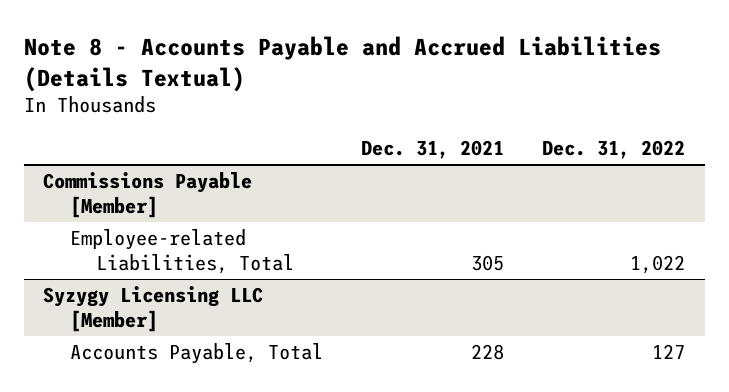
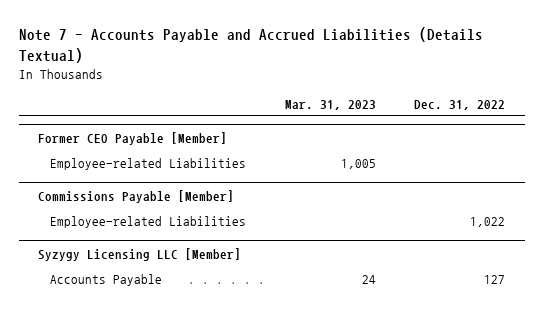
[24,36,662,92] Note 8 - Accounts Payable and Accrued Liabilities (Details Textual) -> [18,27,483,64] Note 7 - Accounts Payable and Accrued Liabilities (Details Textual)
[361,140,505,160] Dec. 31, 2021 -> none
none -> [284,99,376,110] Mar. 31, 2023
none -> [38,131,228,145] Former CEO Payable [Member]
none -> [49,157,246,170] Employee-related Liabilities
[69,228,294,274] Employee-related Liabilities, Total -> [49,215,246,228] Employee-related Liabilities
[69,342,323,364] Accounts Payable, Total -> [49,273,162,286] Accounts Payable

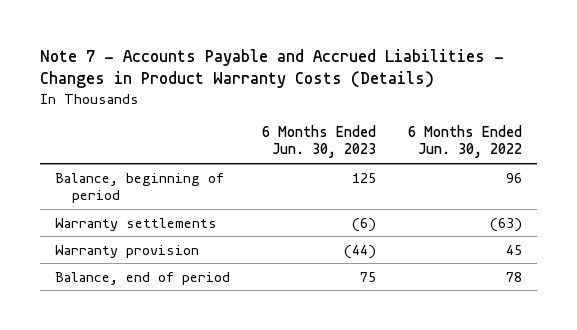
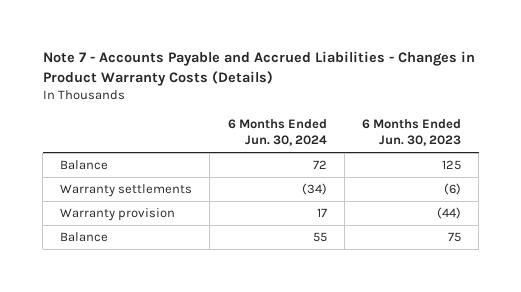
[407,124,522,159] 6 Months Ended Jun. 30, 2022 -> none
none -> [227,119,327,147] 6 Months Ended Jun. 30, 2024
[55,172,225,204] Balance, beginning of period -> [60,160,109,171] Balance
[55,271,231,285] Balance, end of period -> [60,232,109,243] Balance

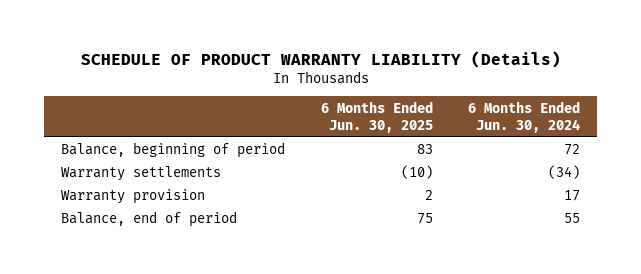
[42,51,475,87] Note 7 - Accounts Payable and Accrued Liabilities - Changes in Product Warranty Costs (Details) -> [80,50,561,68] SCHEDULE OF PRODUCT WARRANTY LIABILITY (Details)
[361,119,461,147] 6 Months Ended Jun. 30, 2023 -> none
none -> [320,100,433,134] 6 Months Ended Jun. 30, 2025
[60,160,109,171] Balance -> [61,142,286,159] Balance, beginning of period
[60,232,109,243] Balance -> [61,211,238,228] Balance, end of period

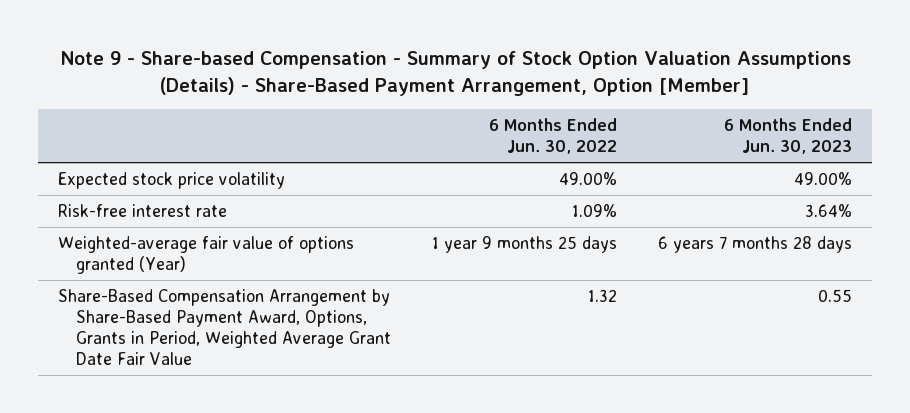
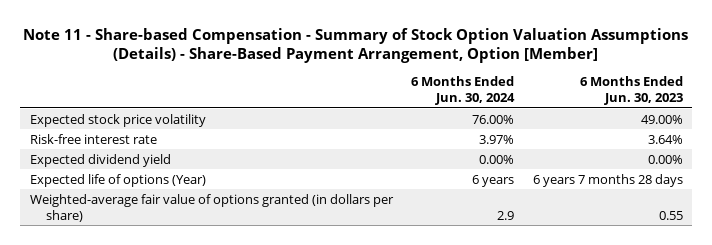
[60,50,852,96] Note 9 - Share-based Compensation - Summary of Stock Option Valuation Assumptions (Details) - Share-Based Payment Arrangement, Option [Member] -> [23,27,689,63] Note 11 - Share-based Compensation - Summary of Stock Option Valuation Assumptions (Details) - Share-Based Payment Arrangement, Option [Member]
[488,117,617,154] 6 Months Ended Jun. 30, 2022 -> none
none -> [411,76,516,106] 6 Months Ended Jun. 30, 2024
none -> [29,153,171,167] Expected dividend yield
[58,235,355,275] Weighted-average fair value of options granted (Year) -> [29,173,206,187] Expected life of options (Year)
[58,288,391,366] Share-Based Compensation Arrangement by Share-Based Payment Award, Options, Grants in Period, Weighted Average Grant Date Fair Value -> [29,193,394,222] Weighted-average fair value of options granted (in dollars per share)

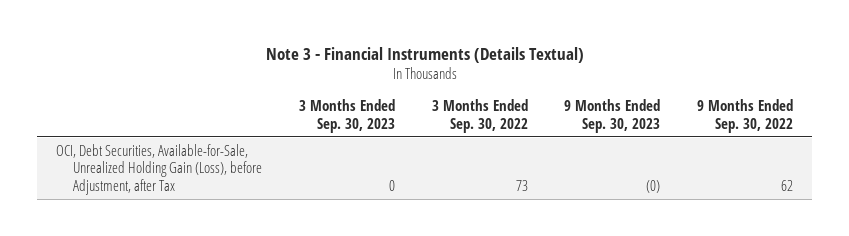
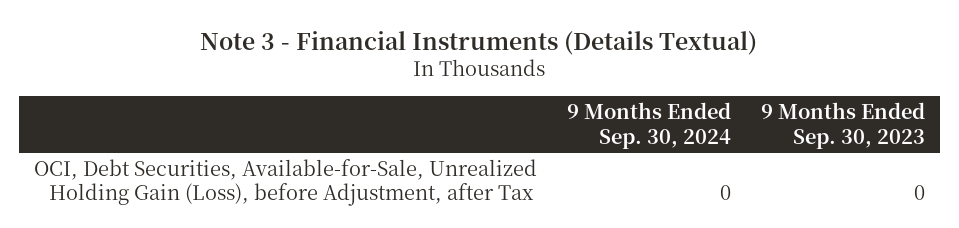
[299,99,396,134] 3 Months Ended Sep. 30, 2023 -> none
[431,99,528,134] 3 Months Ended Sep. 30, 2022 -> none
[697,99,794,134] 9 Months Ended Sep. 30, 2022 -> none
none -> [566,102,731,149] 9 Months Ended Sep. 30, 2024
[646,179,661,193] (0) -> [913,185,925,201] 0

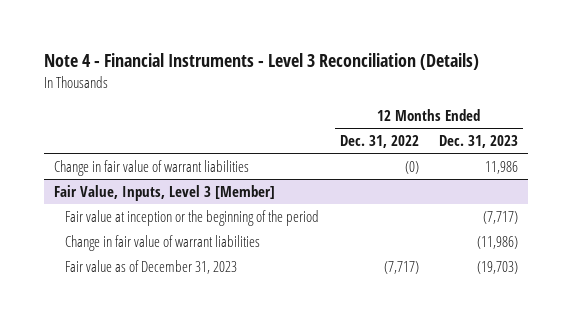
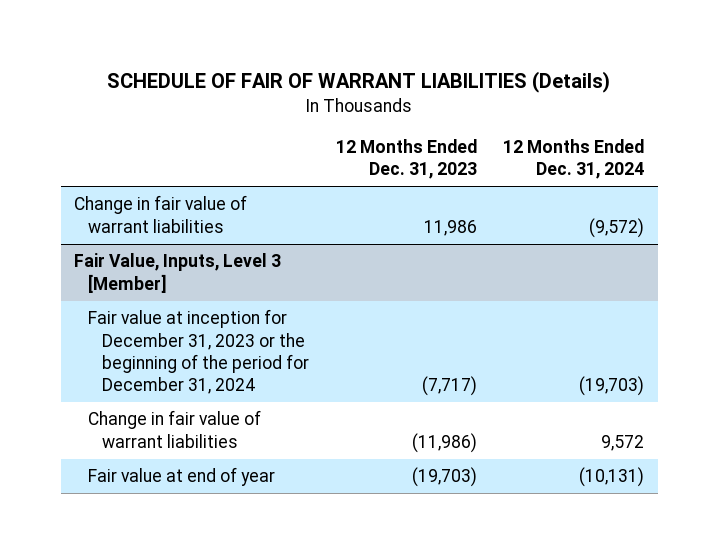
[43,53,479,71] Note 4 - Financial Instruments - Level 3 Reconciliation (Details) -> [107,71,611,94] SCHEDULE OF FAIR OF WARRANT LIABILITIES (Details)
[339,134,419,148] Dec. 31, 2022 -> none
none -> [503,138,645,180] 12 Months Ended Dec. 31, 2024
[65,209,320,226] Fair value at inception or the beginning of the period -> [88,309,310,395] Fair value at inception for December 31, 2023 or the beginning of the period for December 31, 2024
[65,259,238,274] Fair value as of December 31, 2023 -> [88,467,276,487] Fair value at end of year

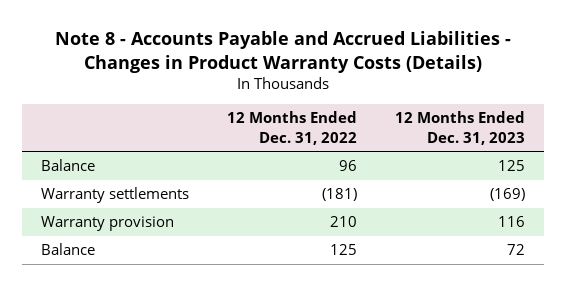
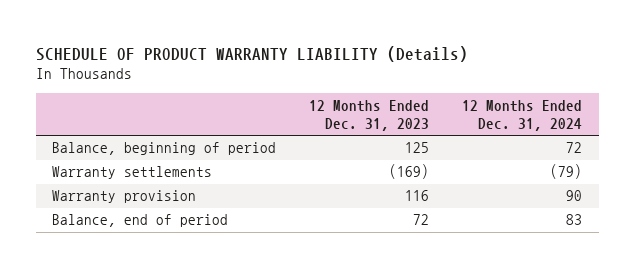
[55,31,512,73] Note 8 - Accounts Payable and Accrued Liabilities - Changes in Product Warranty Costs (Details) -> [36,45,469,62] SCHEDULE OF PRODUCT WARRANTY LIABILITY (Details)
[227,111,358,145] 12 Months Ended Dec. 31, 2022 -> none
none -> [462,99,583,132] 12 Months Ended Dec. 31, 2024
[40,159,95,172] Balance -> [52,142,277,156] Balance, beginning of period
[40,243,95,256] Balance -> [52,214,229,228] Balance, end of period

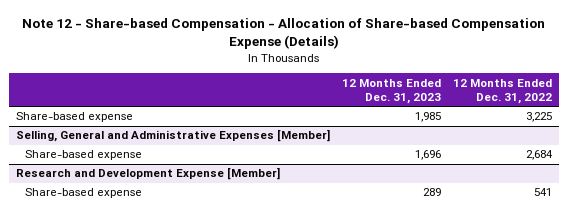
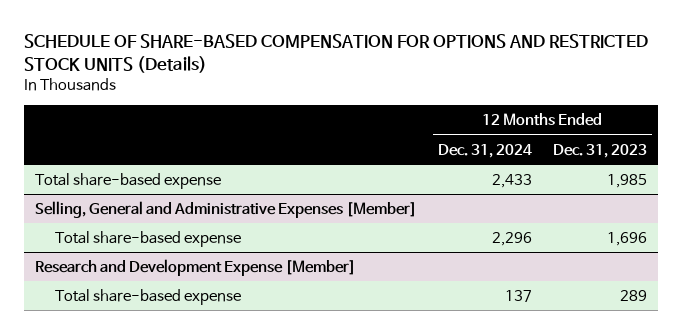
[21,17,545,49] Note 12 - Share-based Compensation - Allocation of Share-based Compensation Expense (Details) -> [24,34,649,74] SCHEDULE OF SHARE-BASED COMPENSATION FOR OPTIONS AND RESTRICTED STOCK UNITS (Details)
[453,78,553,105] 12 Months Ended Dec. 31, 2022 -> none
none -> [437,143,532,158] Dec. 31, 2024
[15,112,133,123] Share-based expense -> [34,173,221,190] Total share-based expense
[24,150,142,161] Share-based expense -> [54,231,241,248] Total share-based expense
[24,188,142,199] Share-based expense -> [54,289,241,306] Total share-based expense

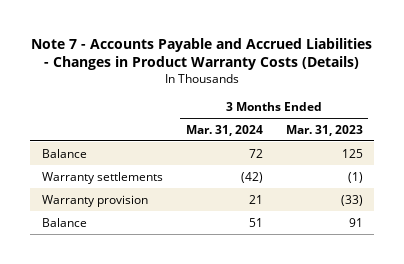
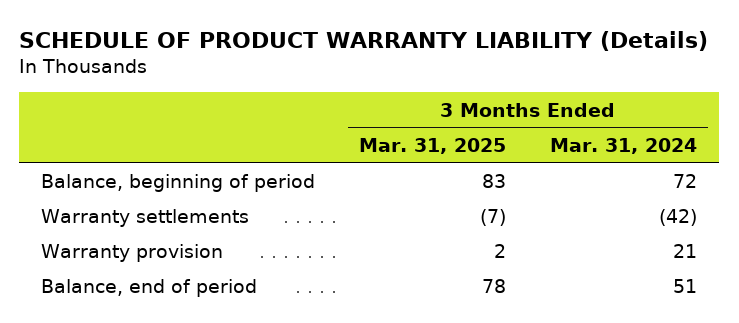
[31,37,373,71] Note 7 - Accounts Payable and Accrued Liabilities - Changes in Product Warranty Costs (Details) -> [19,31,709,52] SCHEDULE OF PRODUCT WARRANTY LIABILITY (Details)
[285,124,363,136] Mar. 31, 2023 -> none
none -> [359,137,507,154] Mar. 31, 2025
[41,148,87,158] Balance -> [41,174,316,193] Balance, beginning of period
[41,217,87,227] Balance -> [41,279,258,298] Balance, end of period

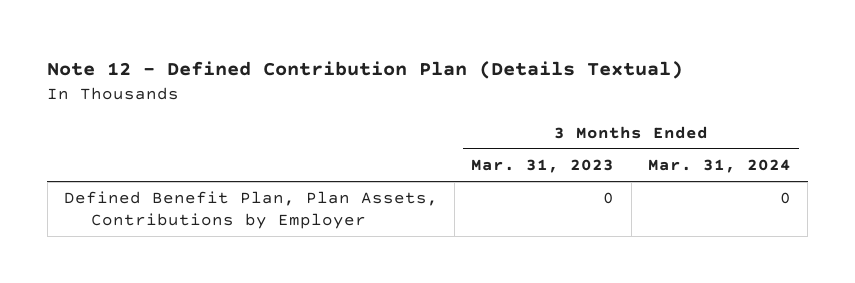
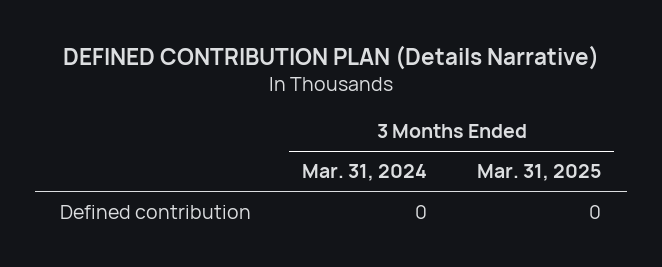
[47,60,684,79] Note 12 - Defined Contribution Plan (Details Textual) -> [62,45,599,71] DEFINED CONTRIBUTION PLAN (Details Narrative)
[471,159,615,174] Mar. 31, 2023 -> none
none -> [477,164,602,182] Mar. 31, 2025
[63,191,438,229] Defined Benefit Plan, Plan Assets, Contributions by Employer -> [60,205,252,220] Defined contribution

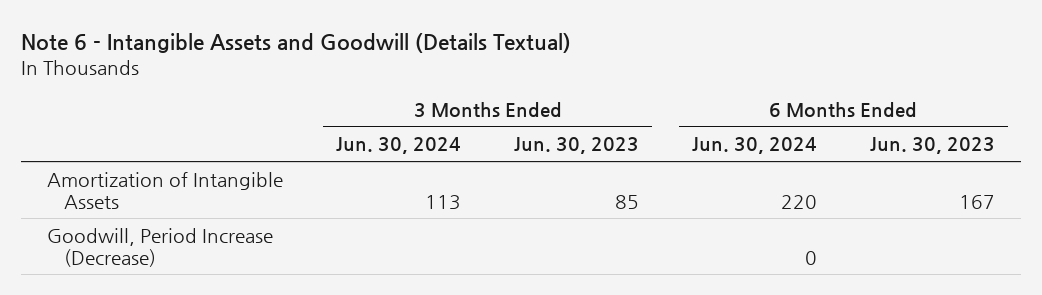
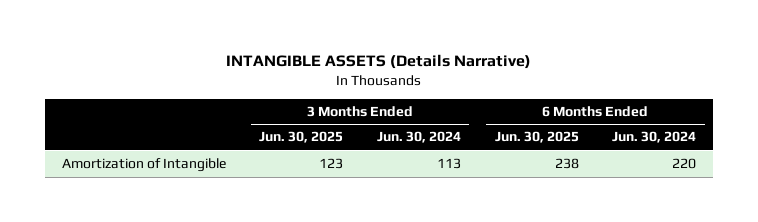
[20,33,571,54] Note 6 - Intangible Assets and Goodwill (Details Textual) -> [225,54,531,70] INTANGIBLE ASSETS (Details Narrative)
[513,137,639,155] Jun. 30, 2023 -> none
[869,137,995,155] Jun. 30, 2023 -> none
none -> [259,131,344,144] Jun. 30, 2025
none -> [494,131,579,144] Jun. 30, 2025
[47,227,274,267] Goodwill, Period Increase (Decrease) -> none
[47,171,284,209] Amortization of Intangible Assets -> [61,158,226,173] Amortization of Intangible

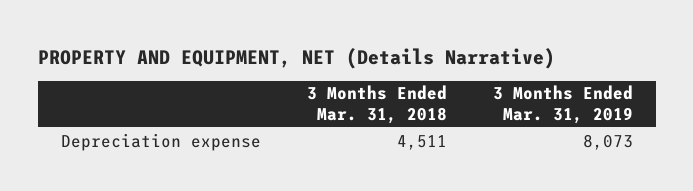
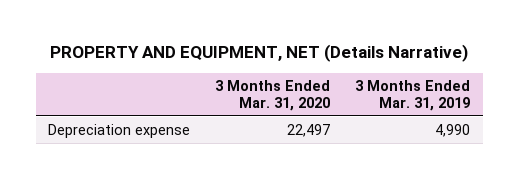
[306,85,447,125] 3 Months Ended Mar. 31, 2018 -> none
none -> [215,80,331,111] 3 Months Ended Mar. 31, 2020
[582,133,633,150] 8,073 -> [435,124,471,138] 4,990

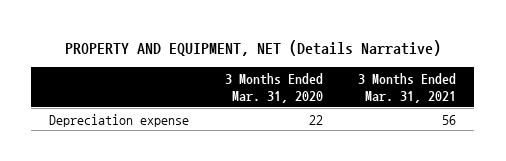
[355,80,471,111] 3 Months Ended Mar. 31, 2019 -> none
none -> [358,72,457,104] 3 Months Ended Mar. 31, 2021
[287,124,331,138] 22,497 -> [308,114,323,125] 22

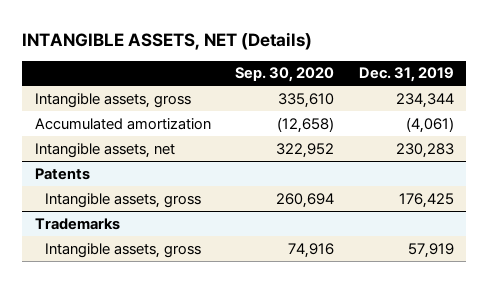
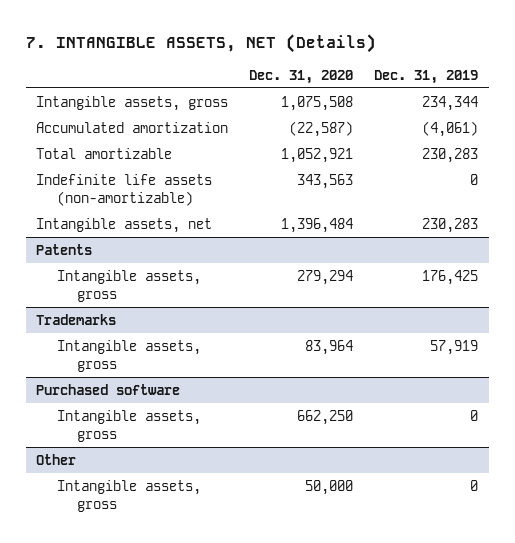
[22,31,313,50] INTANGIBLE ASSETS, NET (Details) -> [25,33,376,53] 7. INTANGIBLE ASSETS, NET (Details)
[235,67,335,83] Sep. 30, 2020 -> none
none -> [249,69,354,84] Dec. 31, 2020
none -> [36,148,173,160] Total amortizable
none -> [36,174,213,206] Indefinite life assets (non-amortizable)
none -> [36,384,181,396] Purchased software
none -> [56,410,201,442] Intangible assets, gross
none -> [36,454,77,466] Other
none -> [56,480,201,512] Intangible assets, gross

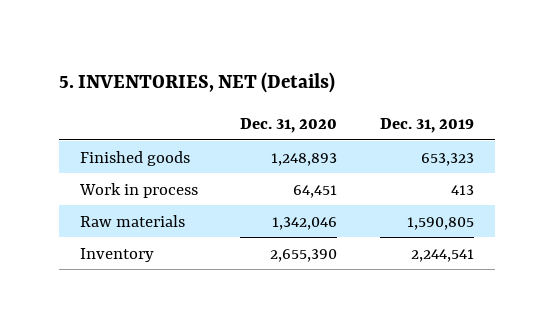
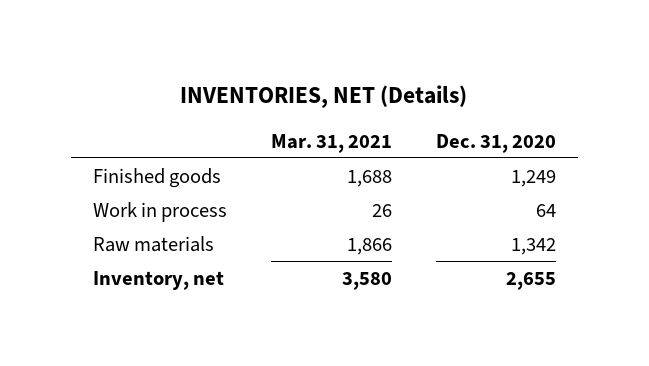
[58,72,335,94] 5. INVENTORIES, NET (Details) -> [180,85,468,109] INVENTORIES, NET (Details)
[379,118,474,134] Dec. 31, 2019 -> none
none -> [270,133,392,153] Mar. 31, 2021
[271,152,338,166] 1,248,893 -> [510,169,556,187] 1,249
[293,184,338,198] 64,451 -> [535,203,556,217] 64
[272,216,338,230] 1,342,046 -> [510,237,556,255] 1,342
[79,247,154,262] Inventory -> [93,270,225,290] Inventory, net
[270,248,338,262] 2,655,390 -> [505,271,556,290] 2,655

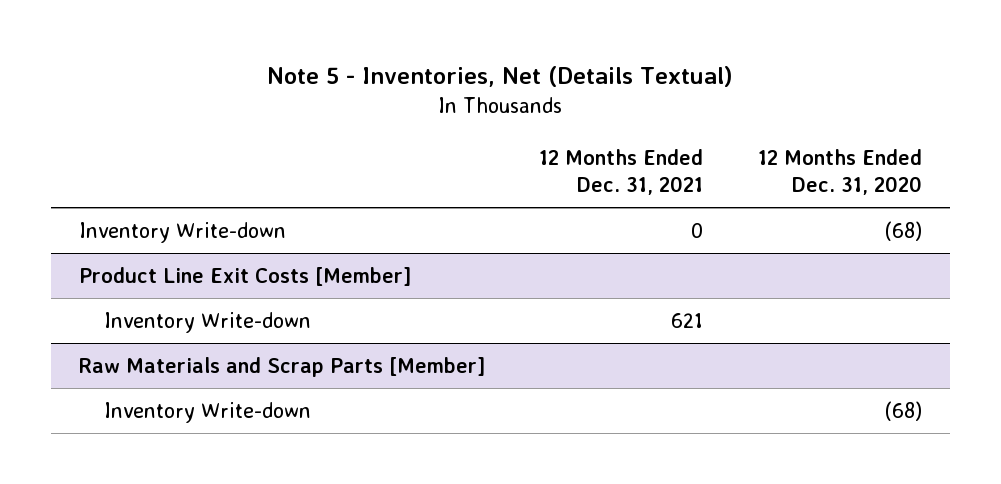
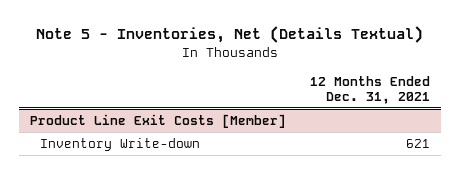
[758,148,923,196] 12 Months Ended Dec. 31, 2020 -> none
[78,221,286,243] Inventory Write-down -> none
[78,356,485,377] Raw Materials and Scrap Parts [Member] -> none
[104,401,312,423] Inventory Write-down -> none

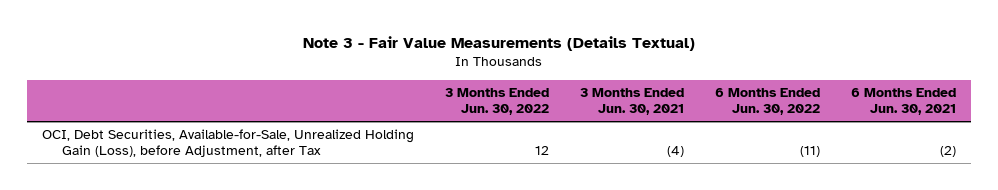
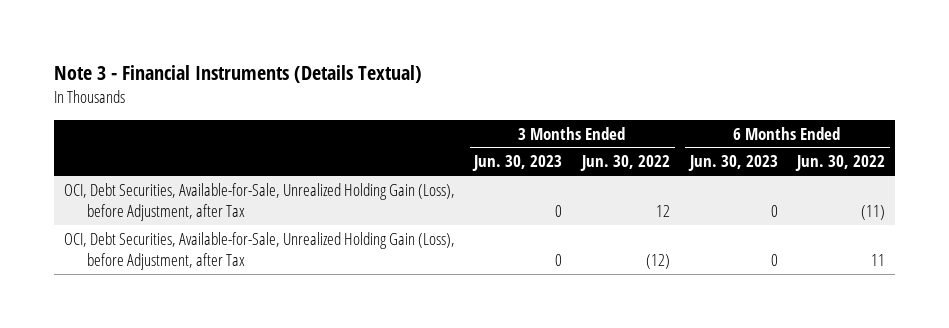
[303,36,696,52] Note 3 - Fair Value Measurements (Details Textual) -> [54,65,423,84] Note 3 - Financial Instruments (Details Textual)
[580,88,685,116] 3 Months Ended Jun. 30, 2021 -> none
[850,88,956,116] 6 Months Ended Jun. 30, 2021 -> none
none -> [472,155,563,172] Jun. 30, 2023
none -> [687,155,778,172] Jun. 30, 2023
none -> [63,231,455,270] OCI, Debt Securities, Available-for-Sale, Unrealized Holding Gain (Loss), before Adjustment, after Tax

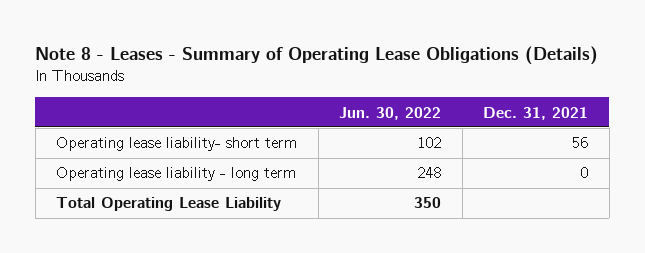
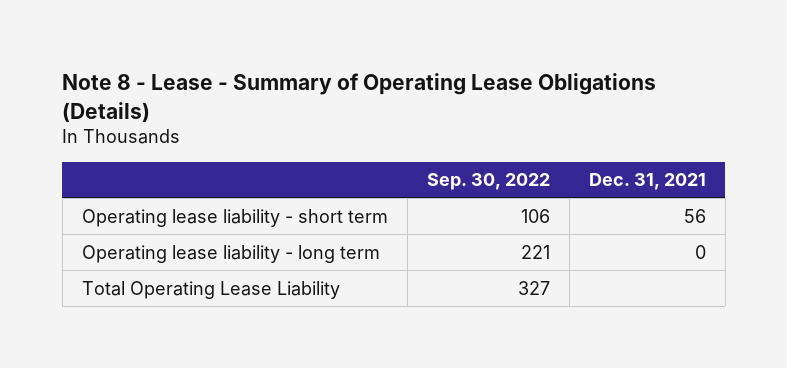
[35,46,599,66] Note 8 - Leases - Summary of Operating Lease Obligations (Details) -> [62,73,657,122] Note 8 - Lease - Summary of Operating Lease Obligations (Details)
[339,106,442,120] Jun. 30, 2022 -> none
none -> [426,173,550,191] Sep. 30, 2022
[56,137,298,152] Operating lease liability- short term -> [81,208,388,227] Operating lease liability - short term

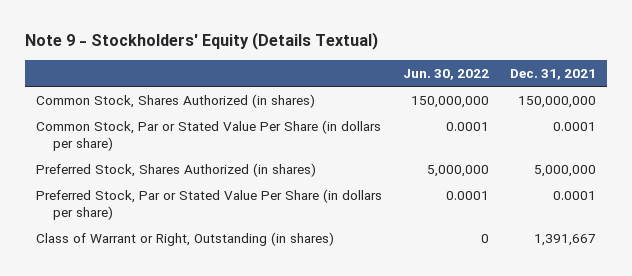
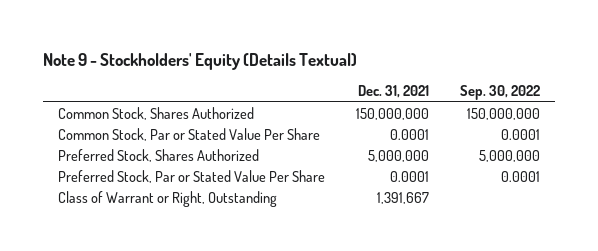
[402,69,489,81] Jun. 30, 2022 -> none
none -> [459,85,540,101] Sep. 30, 2022
[35,94,315,109] Common Stock, Shares Authorized (in shares) -> [58,107,255,121] Common Stock, Shares Authorized
[35,120,381,152] Common Stock, Par or Stated Value Per Share (in dollars per share) -> [58,128,321,142] Common Stock, Par or Stated Value Per Share
[35,163,316,178] Preferred Stock, Shares Authorized (in shares) -> [58,149,260,163] Preferred Stock, Shares Authorized
[35,189,382,221] Preferred Stock, Par or Stated Value Per Share (in dollars per share) -> [58,170,326,184] Preferred Stock, Par or Stated Value Per Share
[35,232,334,247] Class of Warrant or Right, Outstanding (in shares) -> [58,191,278,208] Class of Warrant or Right, Outstanding

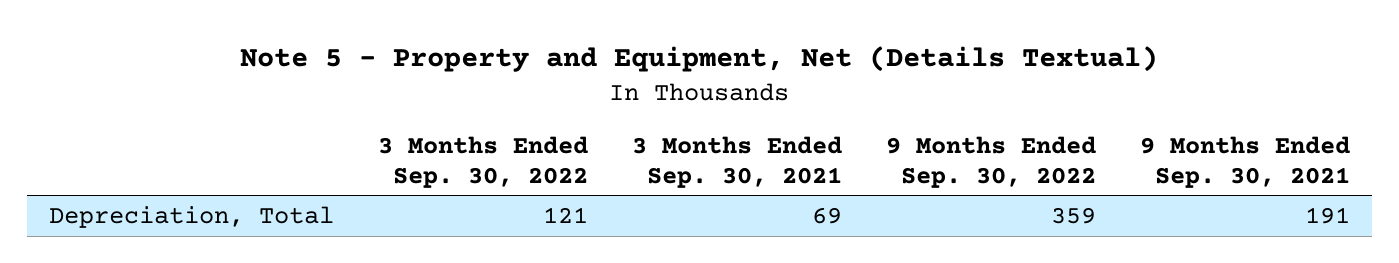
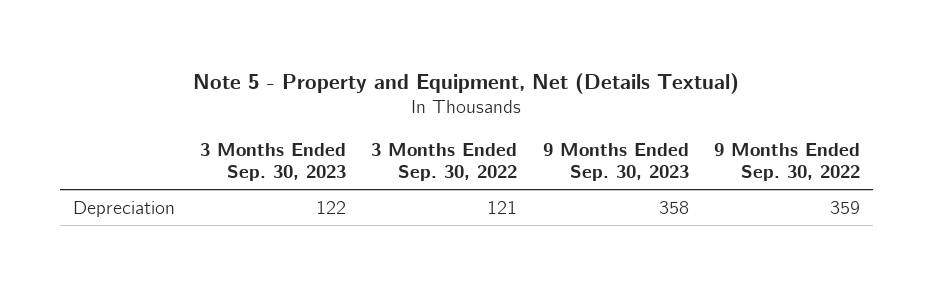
[631,135,842,188] 3 Months Ended Sep. 30, 2021 -> none
[1139,135,1350,188] 9 Months Ended Sep. 30, 2021 -> none
none -> [200,142,347,182] 3 Months Ended Sep. 30, 2023
none -> [542,142,689,182] 9 Months Ended Sep. 30, 2023
[48,206,334,229] Depreciation, Total -> [72,200,175,217] Depreciation

